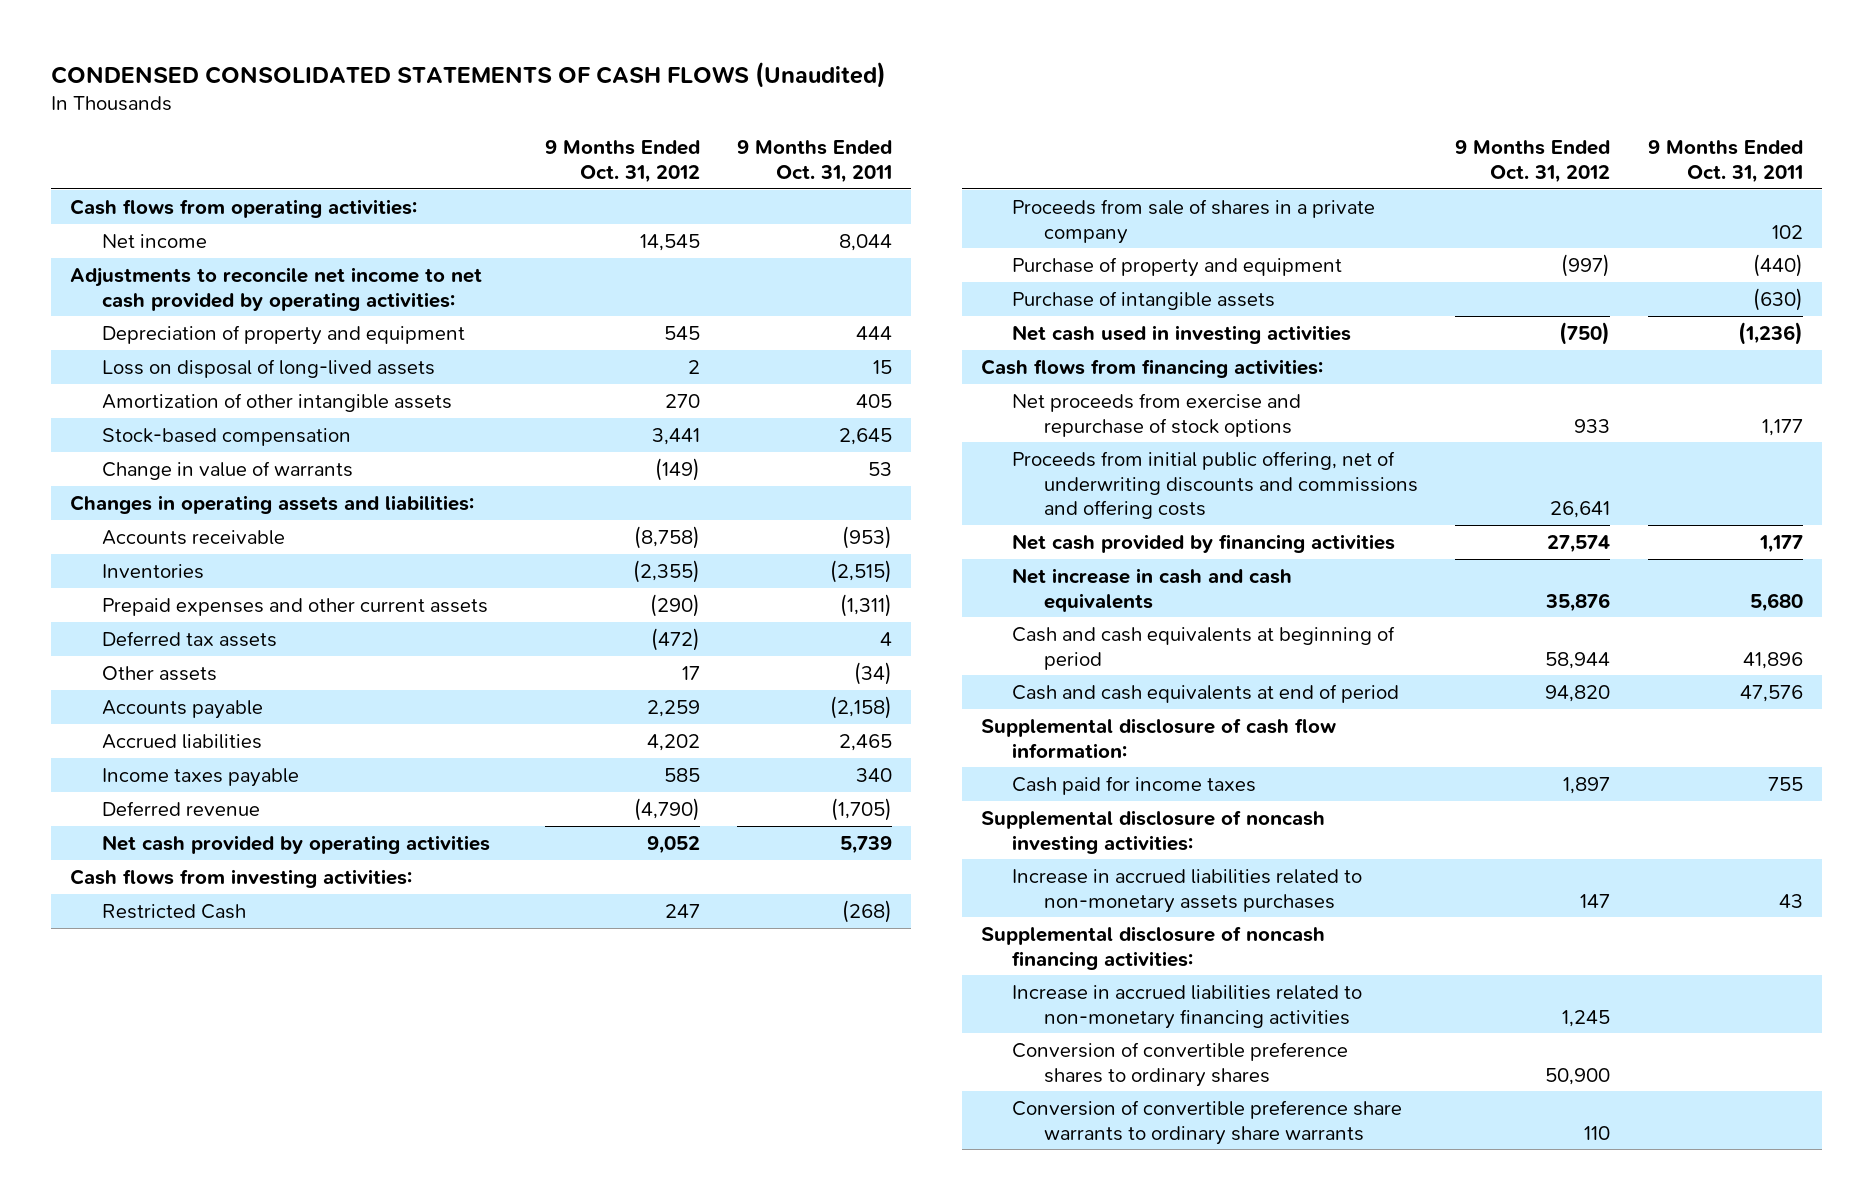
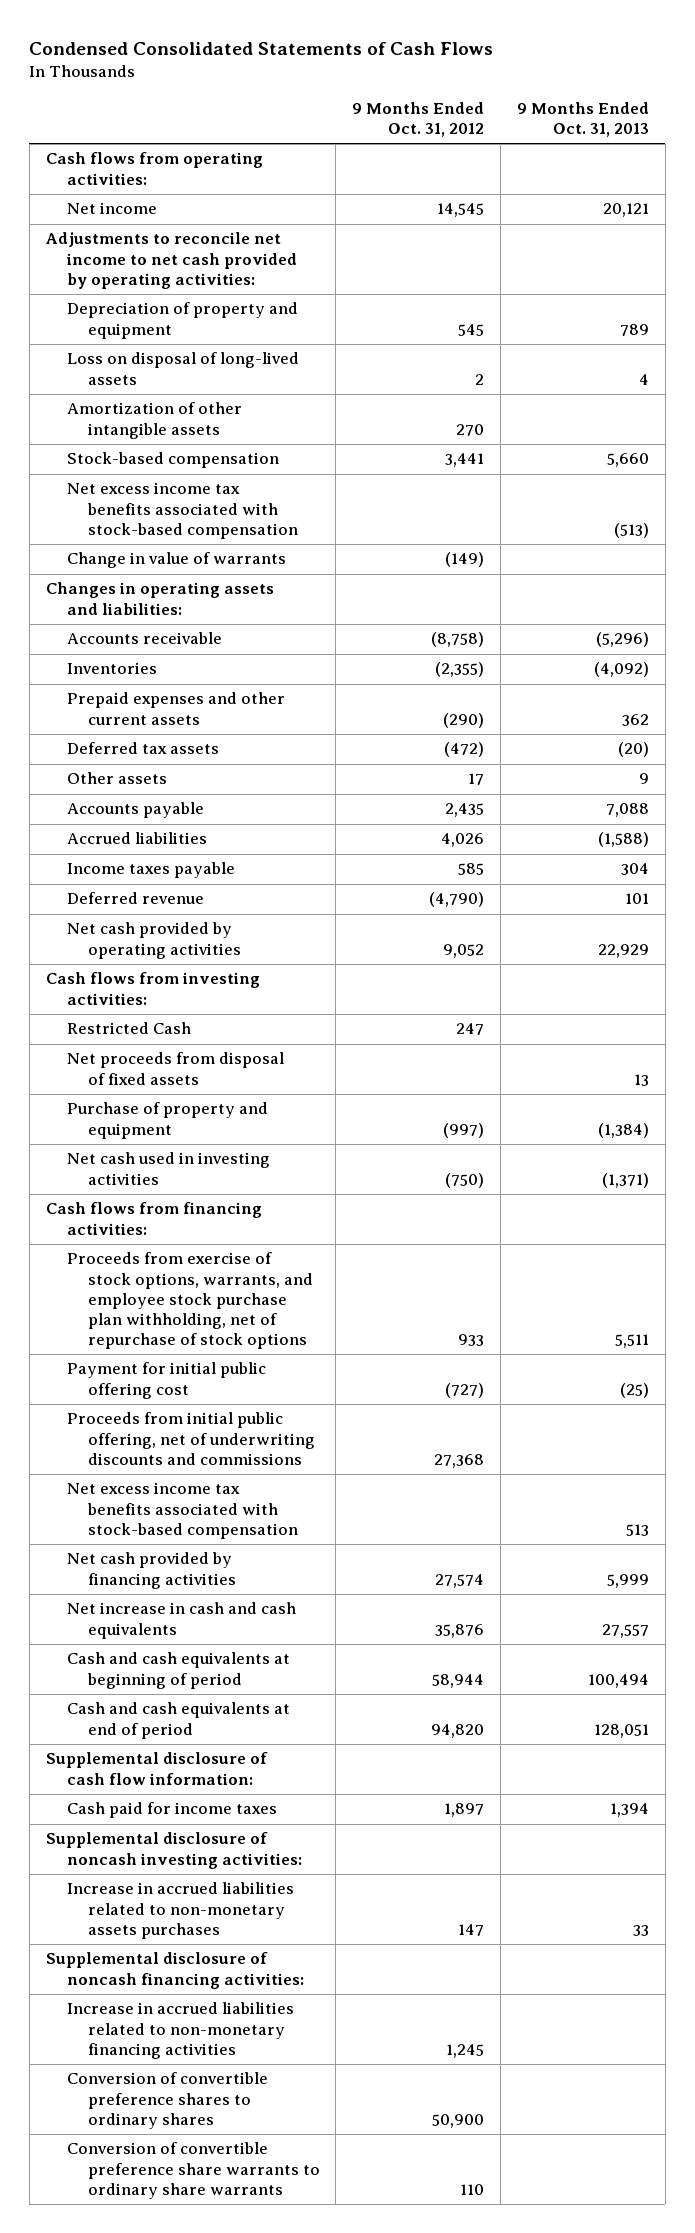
[51,61,887,88] CONDENSED CONSOLIDATED STATEMENTS OF CASH FLOWS (Unaudited) -> [29,41,494,55] Condensed Consolidated Statements of Cash Flows
[737,140,893,183] 9 Months Ended Oct. 31, 2011 -> none
none -> [517,101,650,137] 9 Months Ended Oct. 31, 2013
none -> [66,482,298,539] Net excess income tax benefits associated with stock-based compensation
[646,699,700,717] 2,259 -> [445,803,485,818] 2,435
[646,733,700,751] 4,202 -> [441,833,485,848] 4,026
[1012,198,1376,244] Proceeds from sale of shares in a private company -> none
none -> [66,1052,284,1085] Net proceeds from disposal of fixed assets
[1012,290,1276,310] Purchase of intangible assets -> none
[1012,392,1302,437] Net proceeds from exercise and repurchase of stock options -> [66,1252,313,1350] Proceeds from exercise of stock options, warrants, and employee stock purchase plan withholding, net of repurchase of stock options
none -> [66,1362,266,1399] Payment for initial public offering cost
[1012,450,1418,520] Proceeds from initial public offering, net of underwriting discounts and commissions and offering costs -> [66,1412,315,1465] Proceeds from initial public offering, net of underwriting discounts and commissions
[1550,501,1611,519] 26,641 -> [434,1453,485,1468] 27,368
none -> [66,1482,298,1539] Net excess income tax benefits associated with stock-based compensation

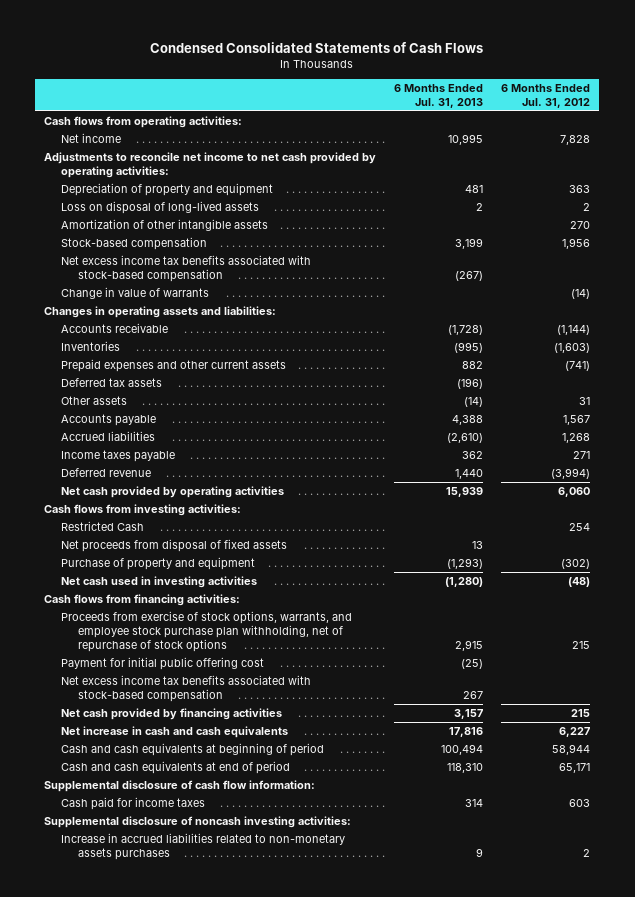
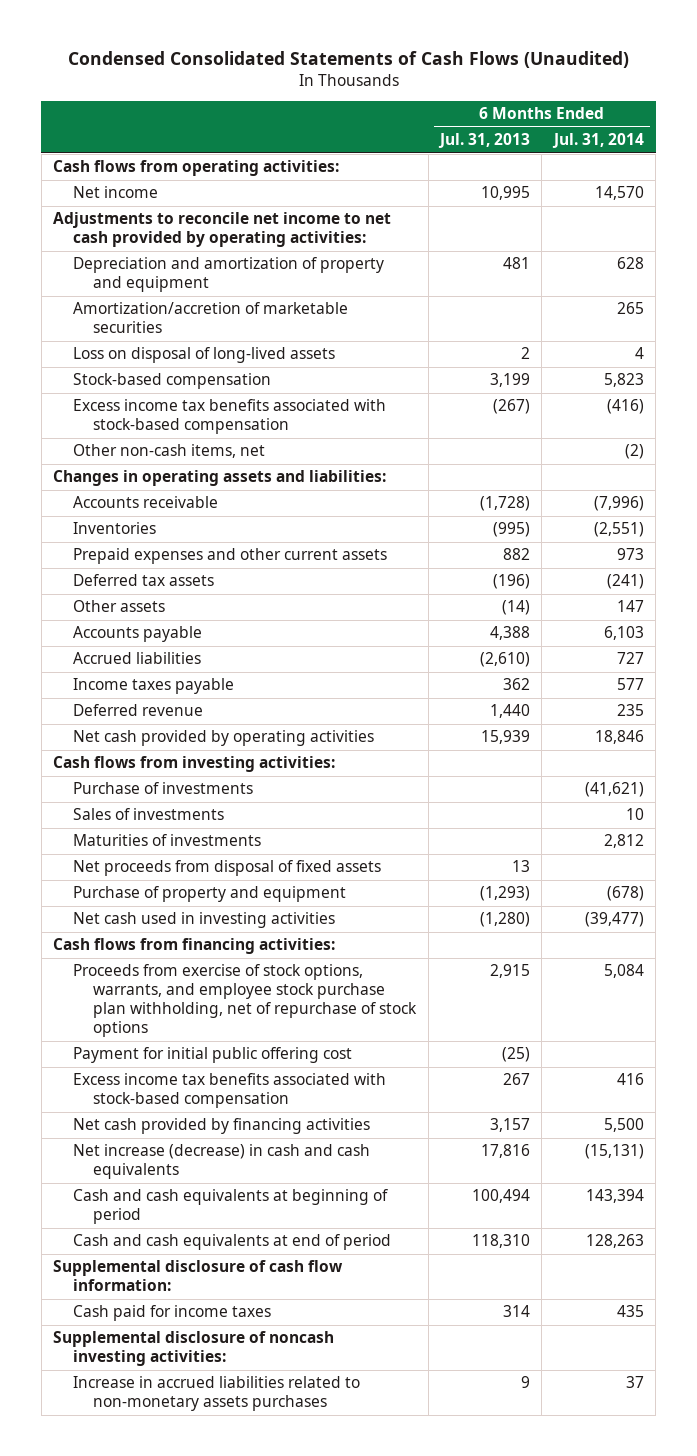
[150,41,484,53] Condensed Consolidated Statements of Cash Flows -> [67,51,629,69] Condensed Consolidated Statements of Cash Flows (Unaudited)
[501,84,591,108] 6 Months Ended Jul. 31, 2012 -> none
none -> [551,133,644,149] Jul. 31, 2014
[61,183,274,197] Depreciation of property and equipment -> [73,257,385,293] Depreciation and amortization of property and equipment
none -> [73,302,349,334] Amortization/accretion of marketable securities
[61,219,269,232] Amortization of other intangible assets -> none
[61,287,210,300] Change in value of warrants -> none
[61,255,312,282] Net excess income tax benefits associated with stock-based compensation -> [73,399,387,435] Excess income tax benefits associated with stock-based compensation
none -> [73,444,266,459] Other non-cash items, net
[61,521,145,532] Restricted Cash -> none
none -> [73,782,254,795] Purchase of investments
none -> [73,808,225,821] Sales of investments
none -> [73,834,262,847] Maturities of investments
[61,675,312,702] Net excess income tax benefits associated with stock-based compensation -> [73,1073,387,1109] Excess income tax benefits associated with stock-based compensation
[61,726,289,739] Net increase in cash and cash equivalents -> [73,1144,371,1180] Net increase (decrease) in cash and cash equivalents

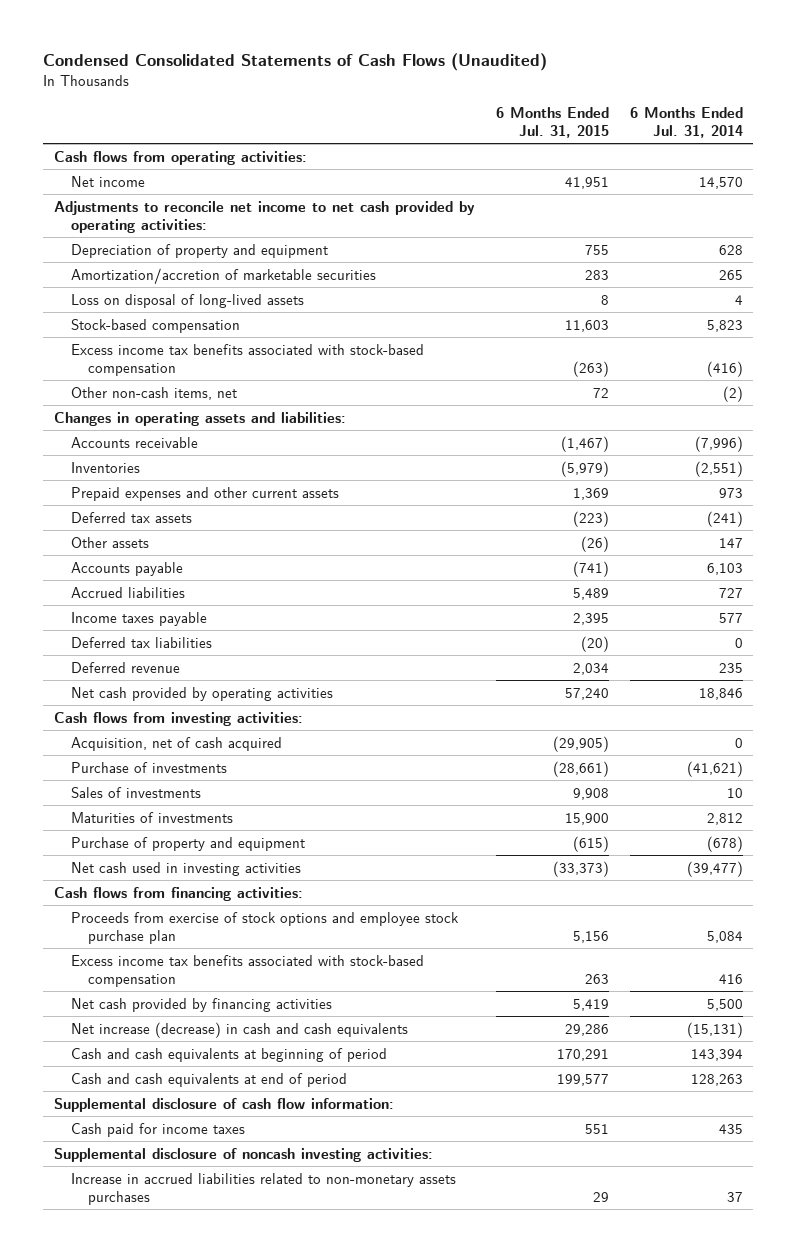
[438,133,531,149] Jul. 31, 2013 -> none
none -> [495,107,609,139] 6 Months Ended Jul. 31, 2015
[73,257,385,293] Depreciation and amortization of property and equipment -> [70,243,328,258] Depreciation of property and equipment
none -> [70,636,212,648] Deferred tax liabilities
none -> [70,736,282,751] Acquisition, net of cash acquired
[73,860,382,877] Net proceeds from disposal of fixed assets -> none
[73,1047,353,1064] Payment for initial public offering cost -> none
[73,964,418,1038] Proceeds from exercise of stock options, warrants, and employee stock purchase plan withholding, net of repurchase of stock options -> [70,911,459,944] Proceeds from exercise of stock options and employee stock purchase plan

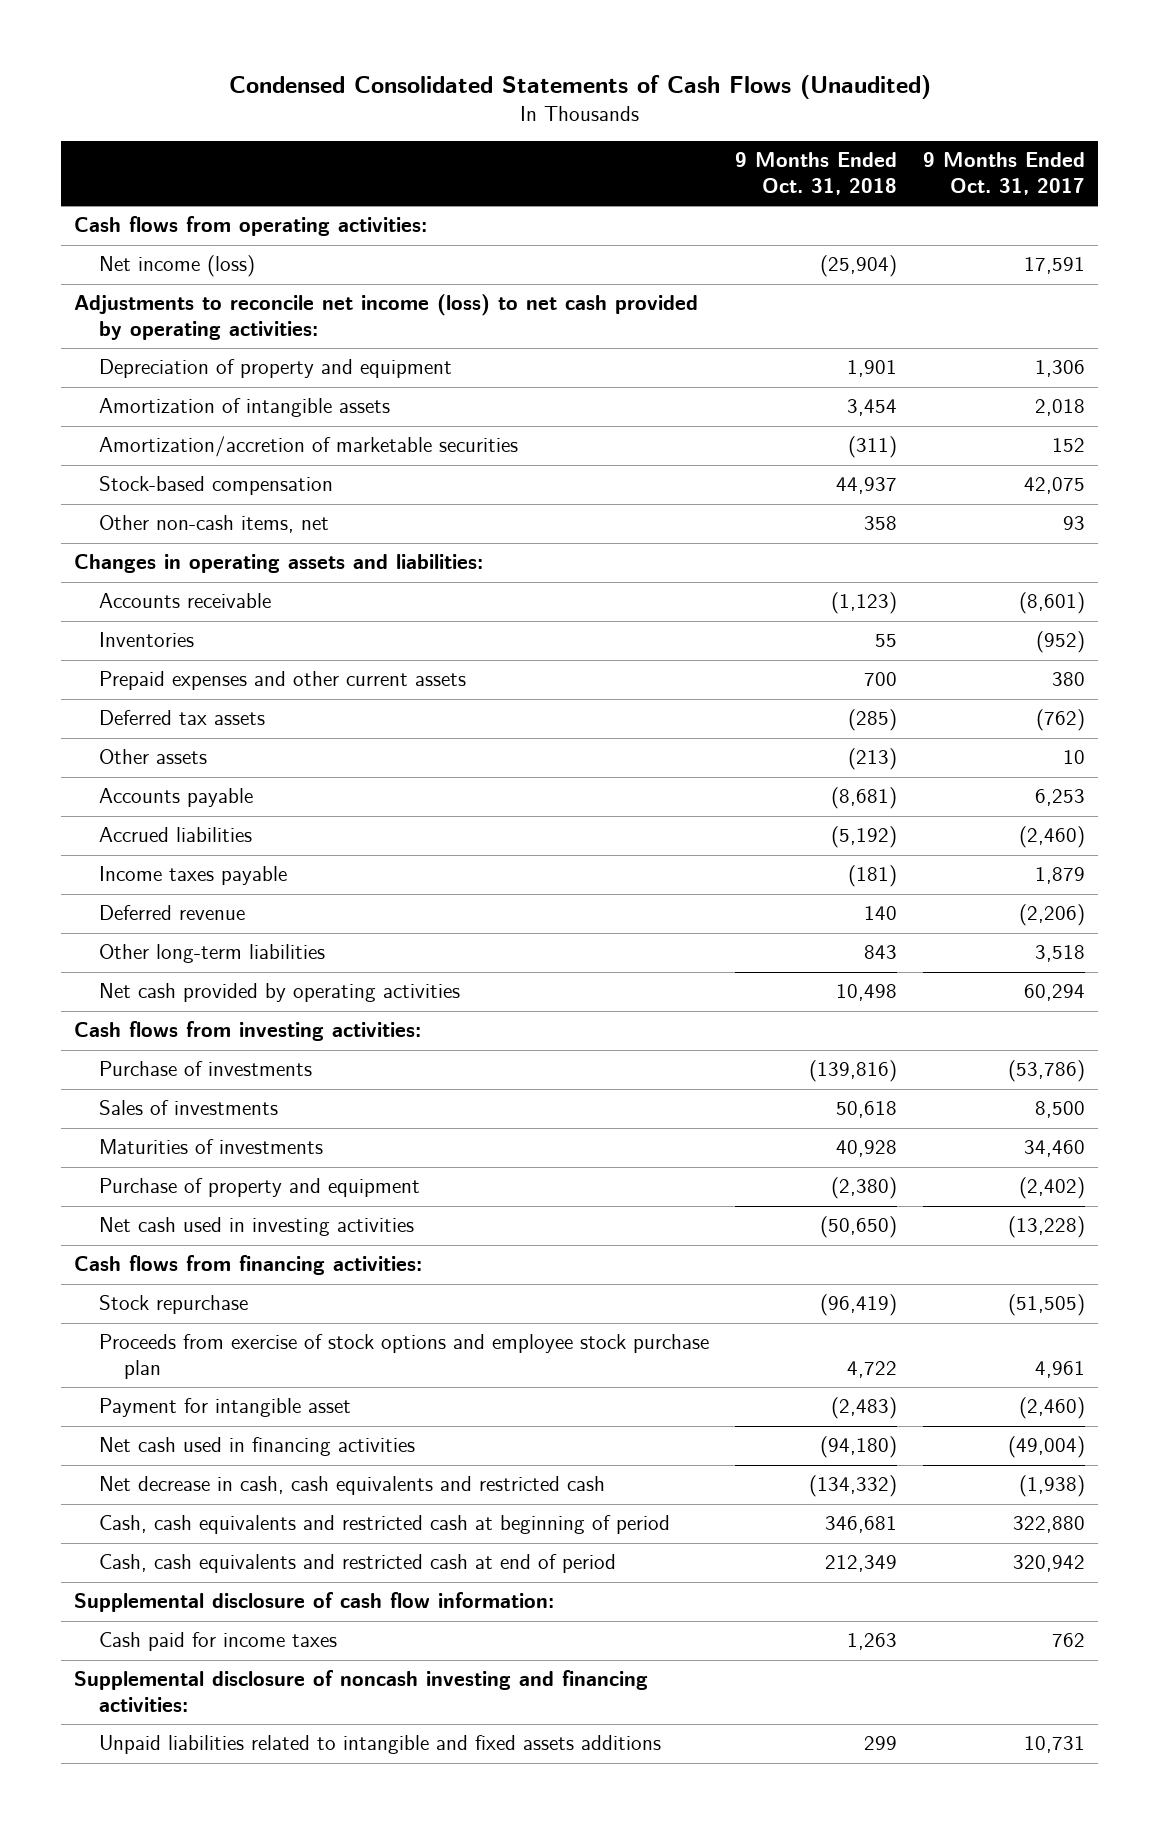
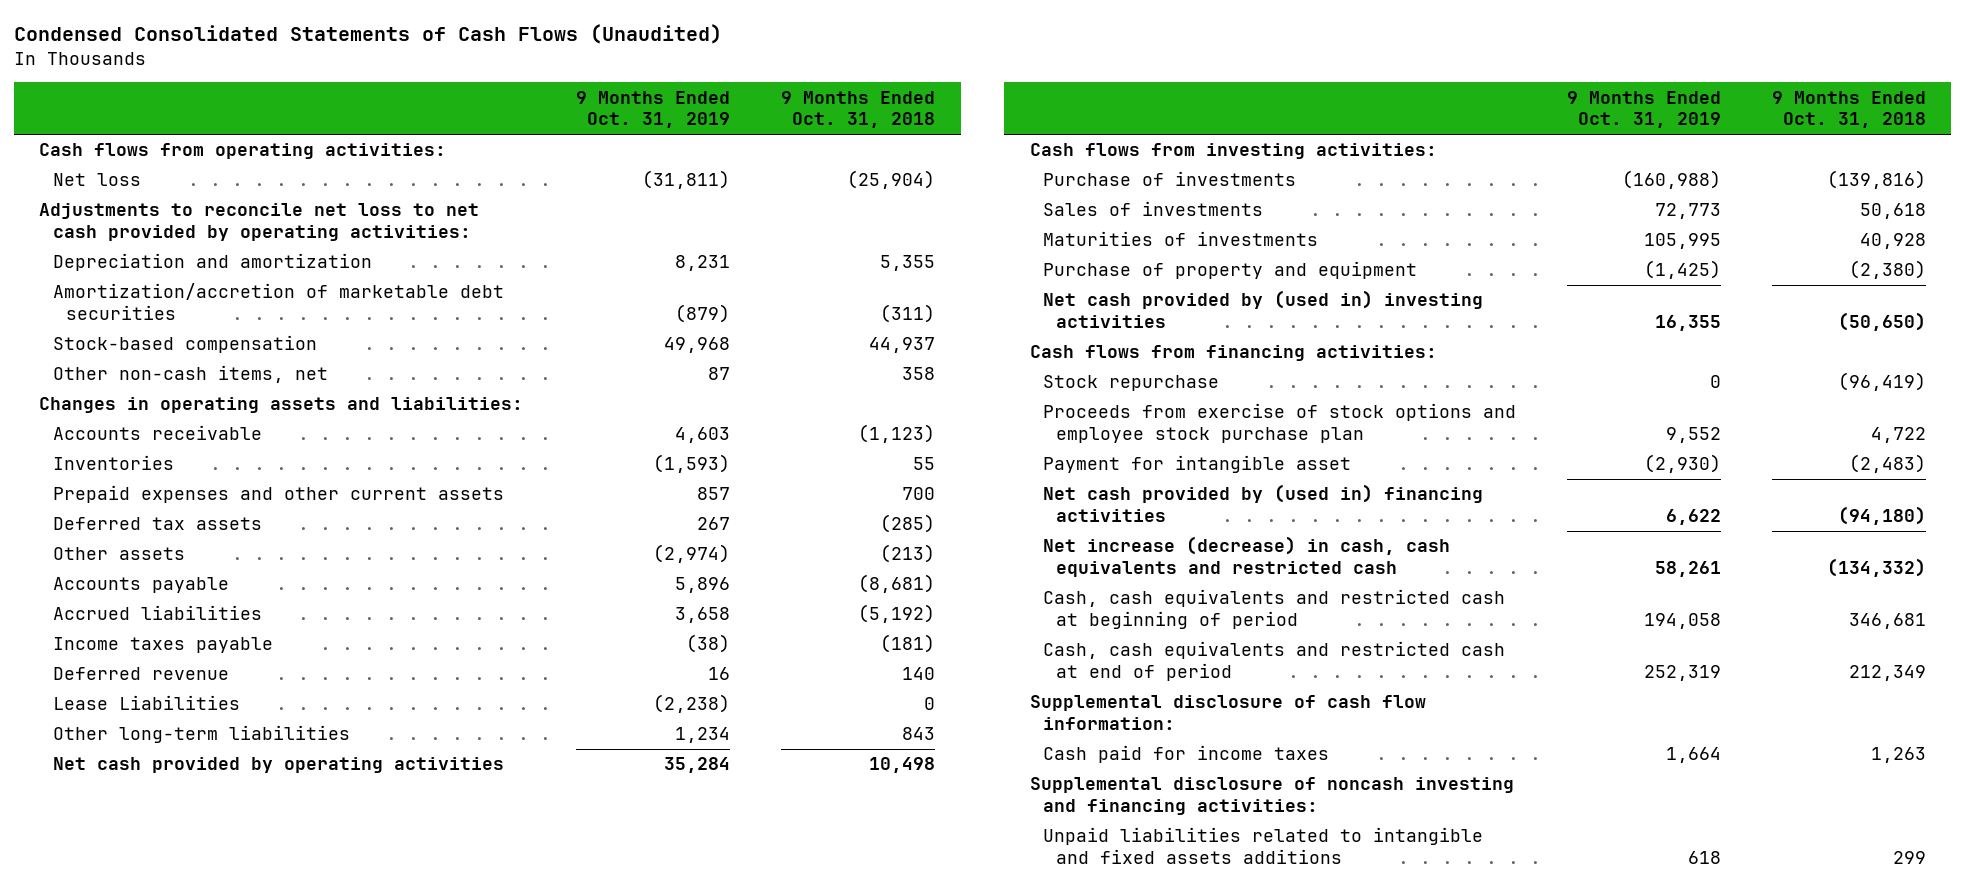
[923,152,1086,195] 9 Months Ended Oct. 31, 2017 -> none
none -> [576,90,731,129] 9 Months Ended Oct. 31, 2019
[99,359,453,379] Depreciation of property and equipment -> none
[99,398,391,418] Amortization of intangible assets -> none
[99,255,256,278] Net income (loss) -> [52,173,141,187] Net loss
[74,294,699,341] Adjustments to reconcile net income (loss) to net cash provided by operating activities: -> [39,203,480,242] Adjustments to reconcile net loss to net cash provided by operating activities:
none -> [52,253,372,272] Depreciation and amortization
[99,436,519,458] Amortization/accretion of marketable securities -> [52,283,504,321] Amortization/accretion of marketable debt securities
none -> [52,695,240,711] Lease Liabilities
[99,1217,415,1237] Net cash used in investing activities -> [1043,290,1484,329] Net cash provided by (used in) investing activities
[99,1437,416,1457] Net cash used in financing activities -> [1043,484,1484,523] Net cash provided by (used in) financing activities
[99,1476,606,1496] Net decrease in cash, cash equivalents and restricted cash -> [1043,536,1451,578] Net increase (decrease) in cash, cash equivalents and restricted cash

